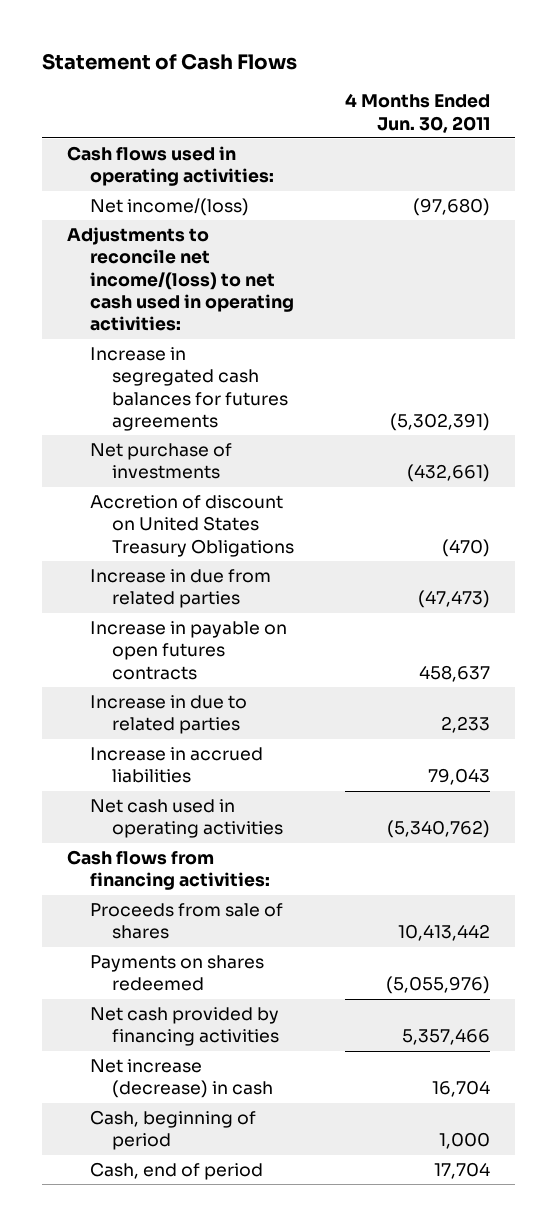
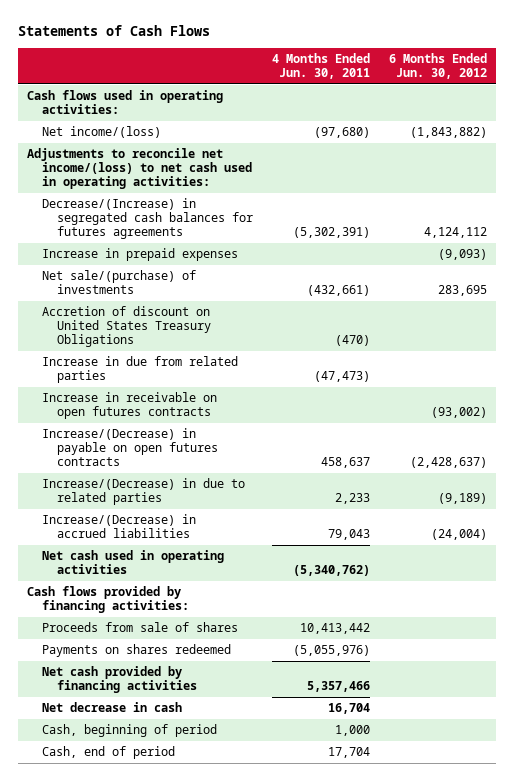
[41,52,297,70] Statement of Cash Flows -> [17,25,210,37] Statements of Cash Flows
none -> [388,53,487,79] 6 Months Ended Jun. 30, 2012
[89,347,289,432] Increase in segregated cash balances for futures agreements -> [42,198,254,239] Decrease/(Increase) in segregated cash balances for futures agreements
none -> [42,248,239,262] Increase in prepaid expenses
[89,443,232,480] Net purchase of investments -> [42,270,197,295] Net sale/(purchase) of investments
none -> [42,392,218,420] Increase in receivable on open futures contracts
[89,621,287,680] Increase in payable on open futures contracts -> [42,428,219,466] Increase/(Decrease) in payable on open futures contracts
[89,695,247,735] Increase in due to related parties -> [42,478,246,506] Increase/(Decrease) in due to related parties
[89,747,263,784] Increase in accrued liabilities -> [42,514,197,539] Increase/(Decrease) in accrued liabilities
[66,850,270,891] Cash flows from financing activities: -> [27,586,190,614] Cash flows provided by financing activities:
[89,1059,274,1099] Net increase (decrease) in cash -> [42,702,183,713] Net decrease in cash

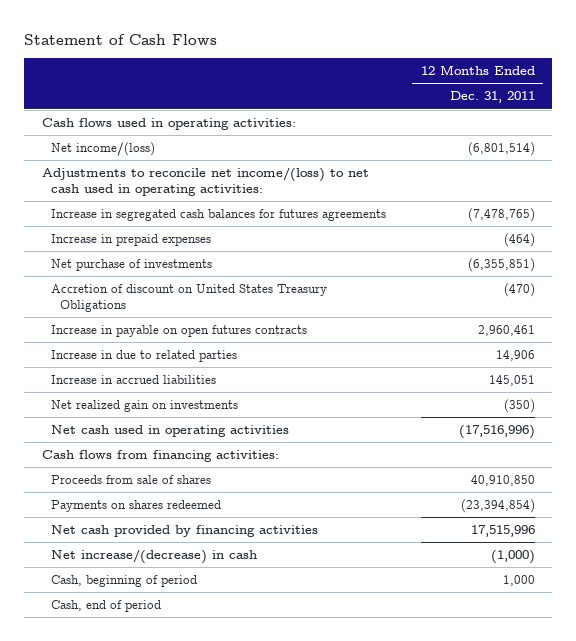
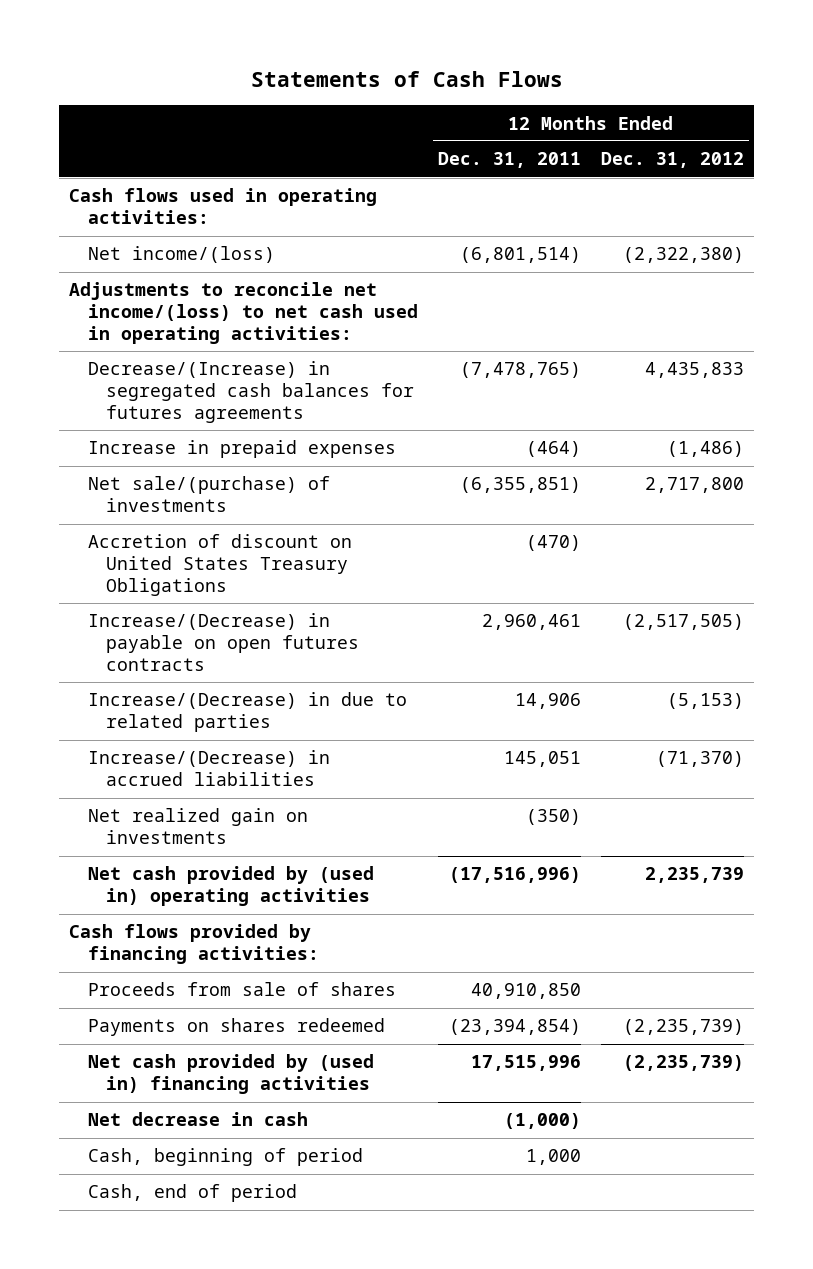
[24,33,218,45] Statement of Cash Flows -> [250,71,563,88] Statements of Cash Flows
none -> [601,152,745,169] Dec. 31, 2012
[50,209,386,222] Increase in segregated cash balances for futures agreements -> [87,361,415,423] Decrease/(Increase) in segregated cash balances for futures agreements
[50,259,212,272] Net purchase of investments -> [87,476,330,513] Net sale/(purchase) of investments
[50,325,307,338] Increase in payable on open futures contracts -> [87,613,360,671] Increase/(Decrease) in payable on open futures contracts
[50,350,237,363] Increase in due to related parties -> [87,692,407,733] Increase/(Decrease) in due to related parties
[50,375,216,385] Increase in accrued liabilities -> [87,750,330,787] Increase/(Decrease) in accrued liabilities
[50,425,289,438] Net cash used in operating activities -> [87,866,374,907] Net cash provided by (used in) operating activities
[41,450,279,463] Cash flows from financing activities: -> [69,924,319,965] Cash flows provided by financing activities:
[50,525,318,538] Net cash provided by financing activities -> [87,1054,374,1095] Net cash provided by (used in) financing activities
[50,549,257,565] Net increase/(decrease) in cash -> [87,1112,308,1127] Net decrease in cash

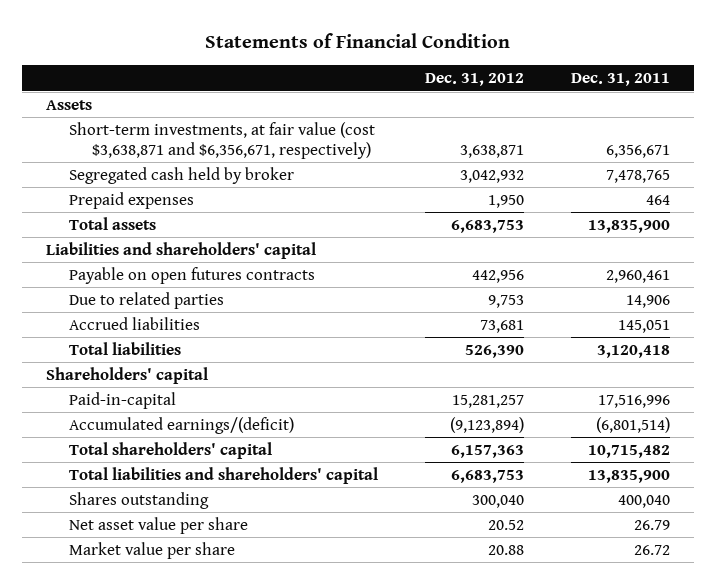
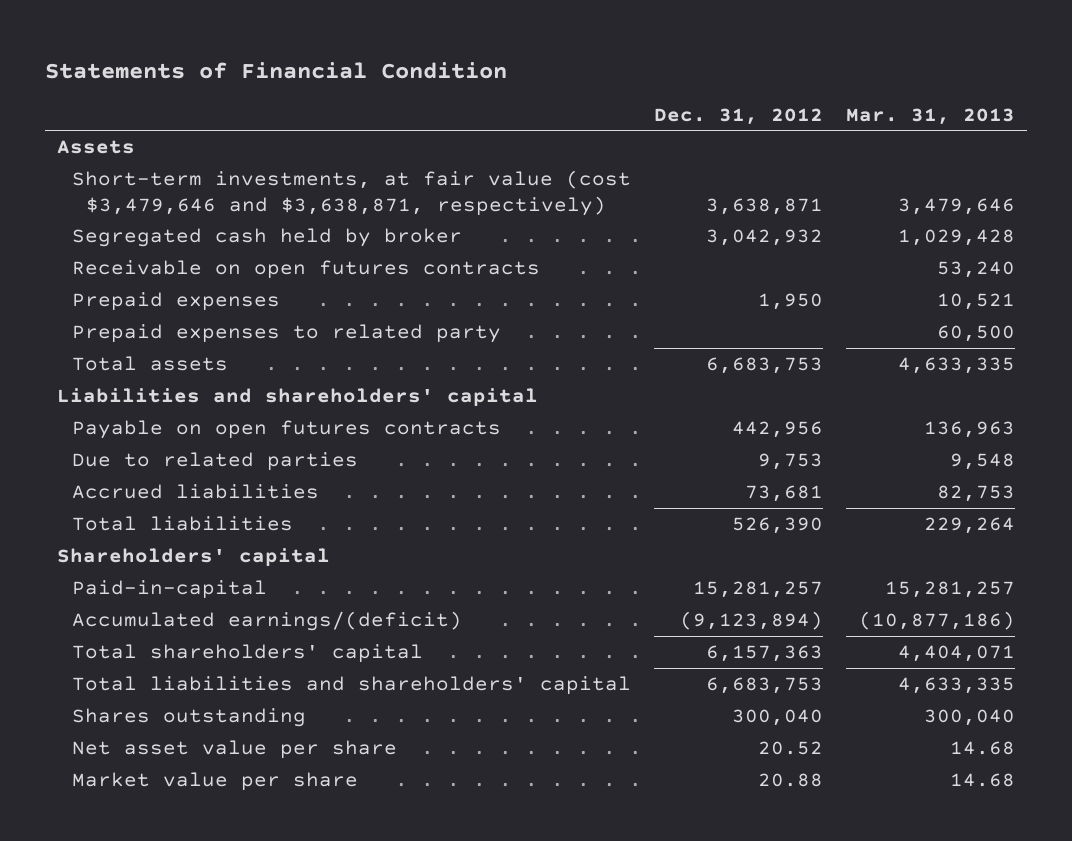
[571,73,671,87] Dec. 31, 2011 -> none
none -> [846,107,1016,125] Mar. 31, 2013
[68,121,375,159] Short-term investments, at fair value (cost $3,638,871 and $6,356,671, respectively) -> [71,170,631,216] Short-term investments, at fair value (cost $3,479,646 and $3,638,871, respectively)
none -> [71,260,540,280] Receivable on open futures contracts
none -> [71,324,501,344] Prepaid expenses to related party

